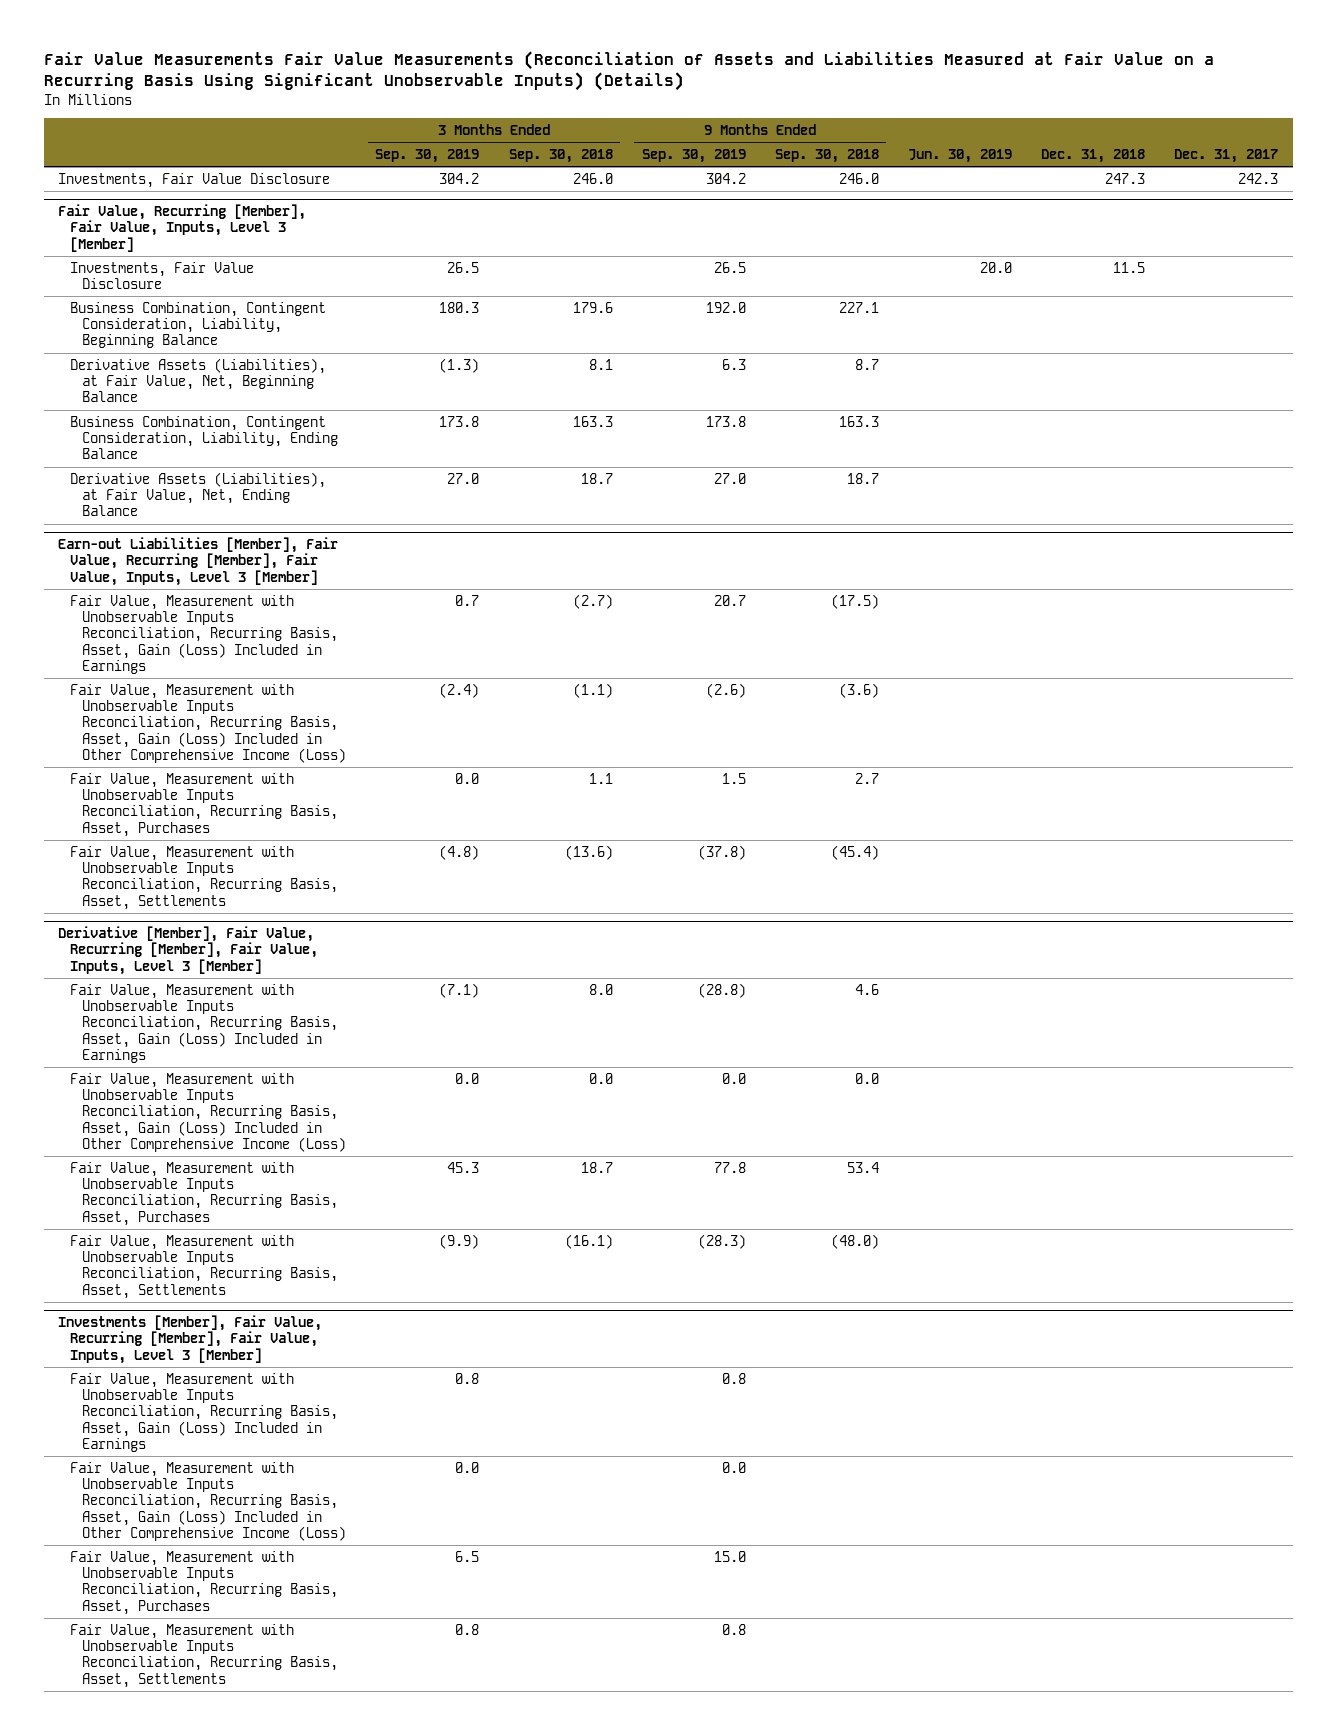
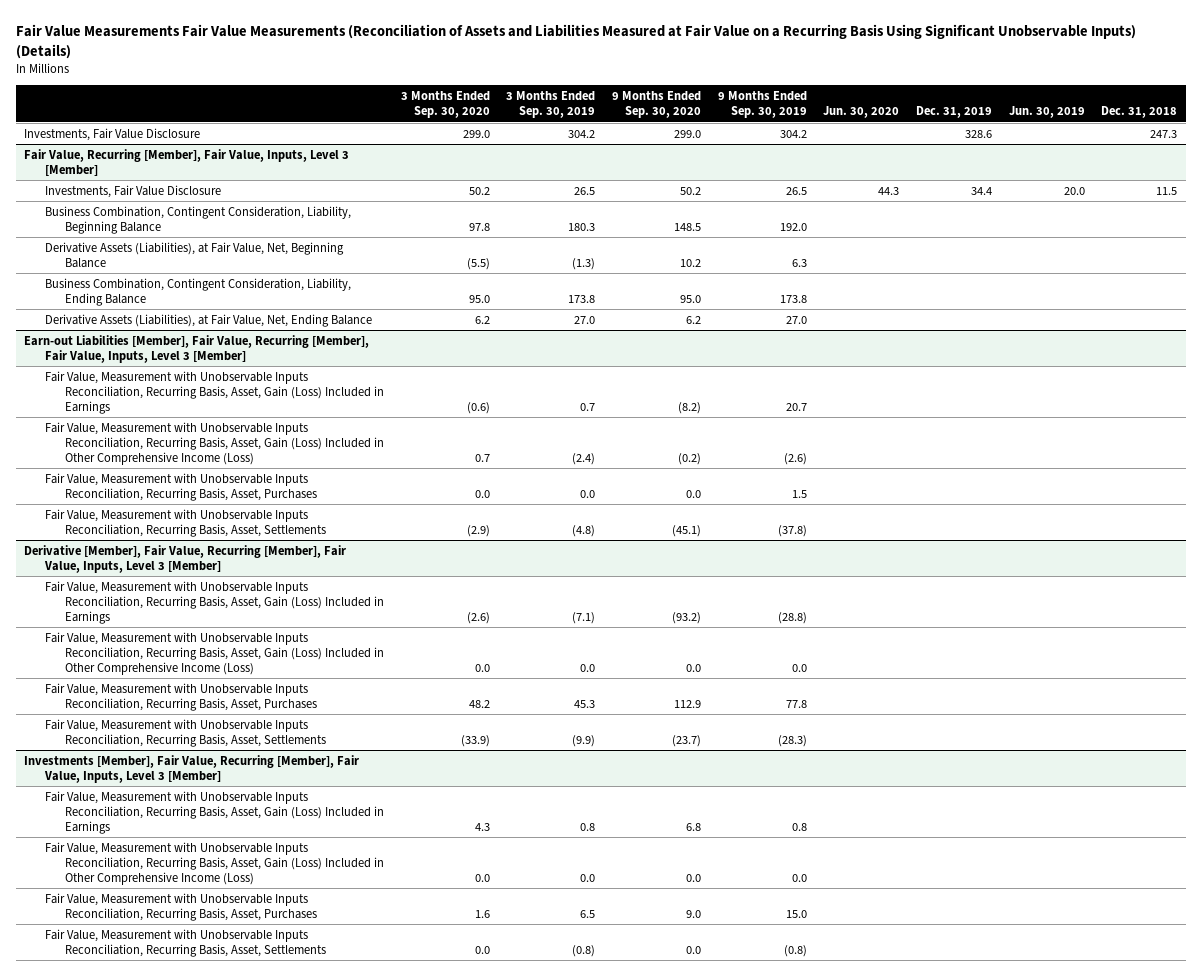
[508,149,613,164] Sep. 30, 2018 -> none
[774,149,879,164] Sep. 30, 2018 -> none
[1174,149,1279,164] Dec. 31, 2017 -> none
none -> [400,91,490,119] 3 Months Ended Sep. 30, 2020
none -> [611,91,701,119] 9 Months Ended Sep. 30, 2020
none -> [823,106,900,119] Jun. 30, 2020
none -> [915,106,992,119] Dec. 31, 2019
[455,1623,480,1635] 0.8 -> [572,944,596,957] (0.8)
[721,1623,746,1635] 0.8 -> [783,944,807,957] (0.8)

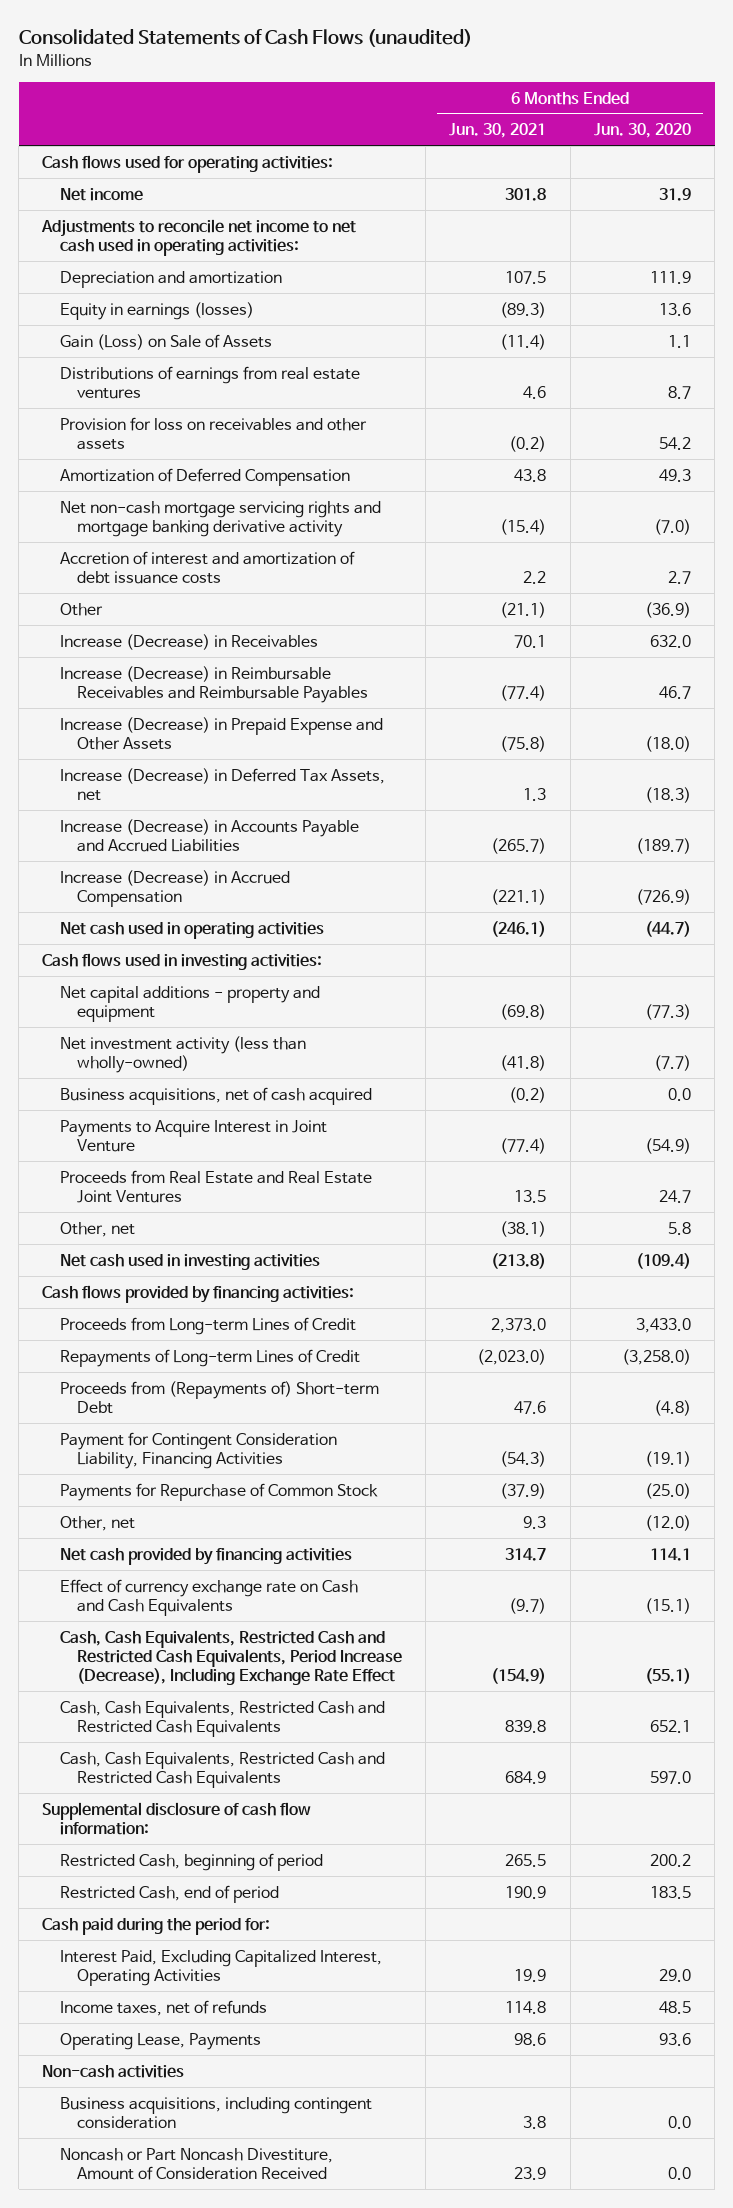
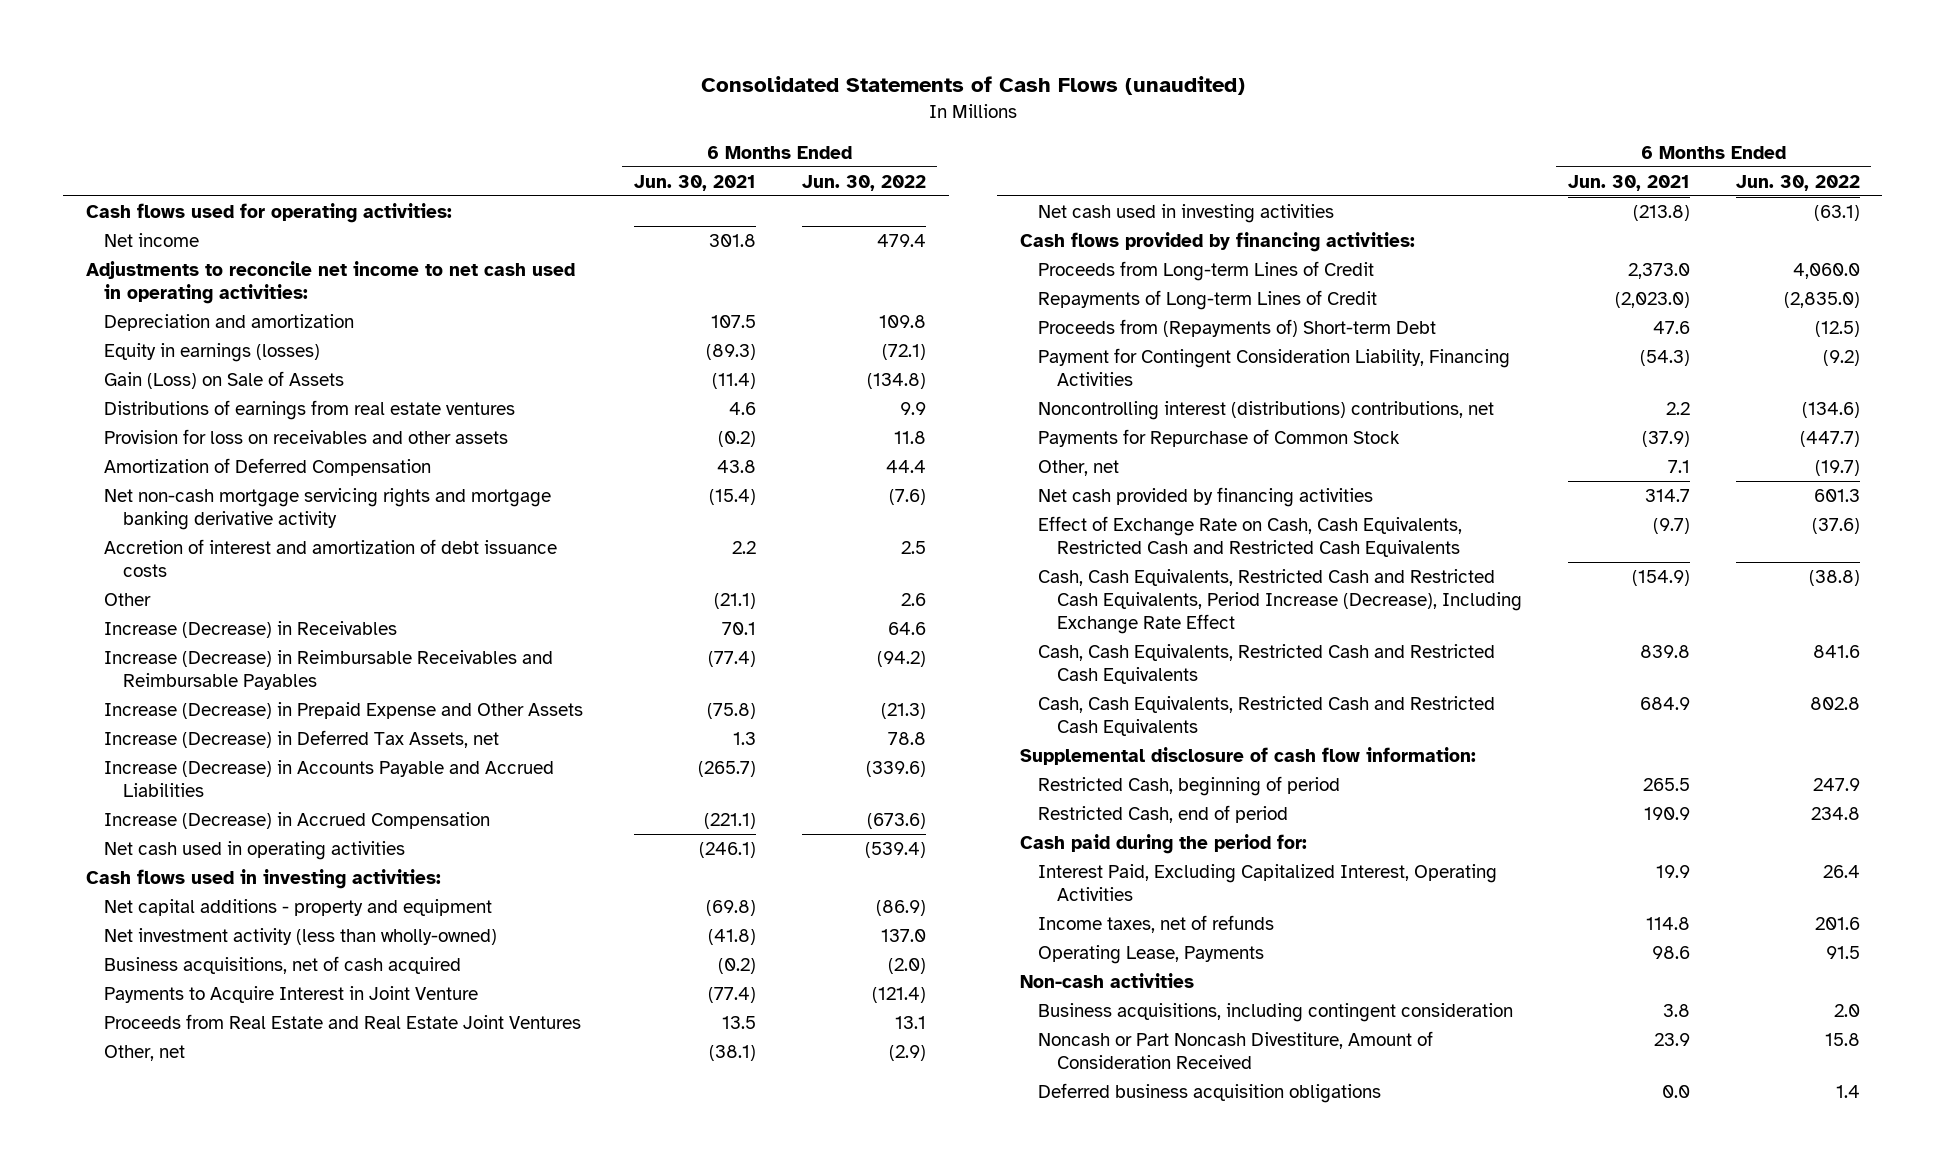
[593,123,691,139] Jun. 30, 2020 -> none
none -> [801,174,926,191] Jun. 30, 2022
none -> [1038,401,1495,421] Noncontrolling interest (distributions) contributions, net
[523,1515,547,1529] 9.3 -> [1667,460,1690,474] 7.1
[59,1578,358,1616] Effect of currency exchange rate on Cash and Cash Equivalents -> [1038,516,1463,558] Effect of Exchange Rate on Cash, Cash Equivalents, Restricted Cash and Restricted Cash Equivalents
none -> [1038,1083,1382,1104] Deferred business acquisition obligations

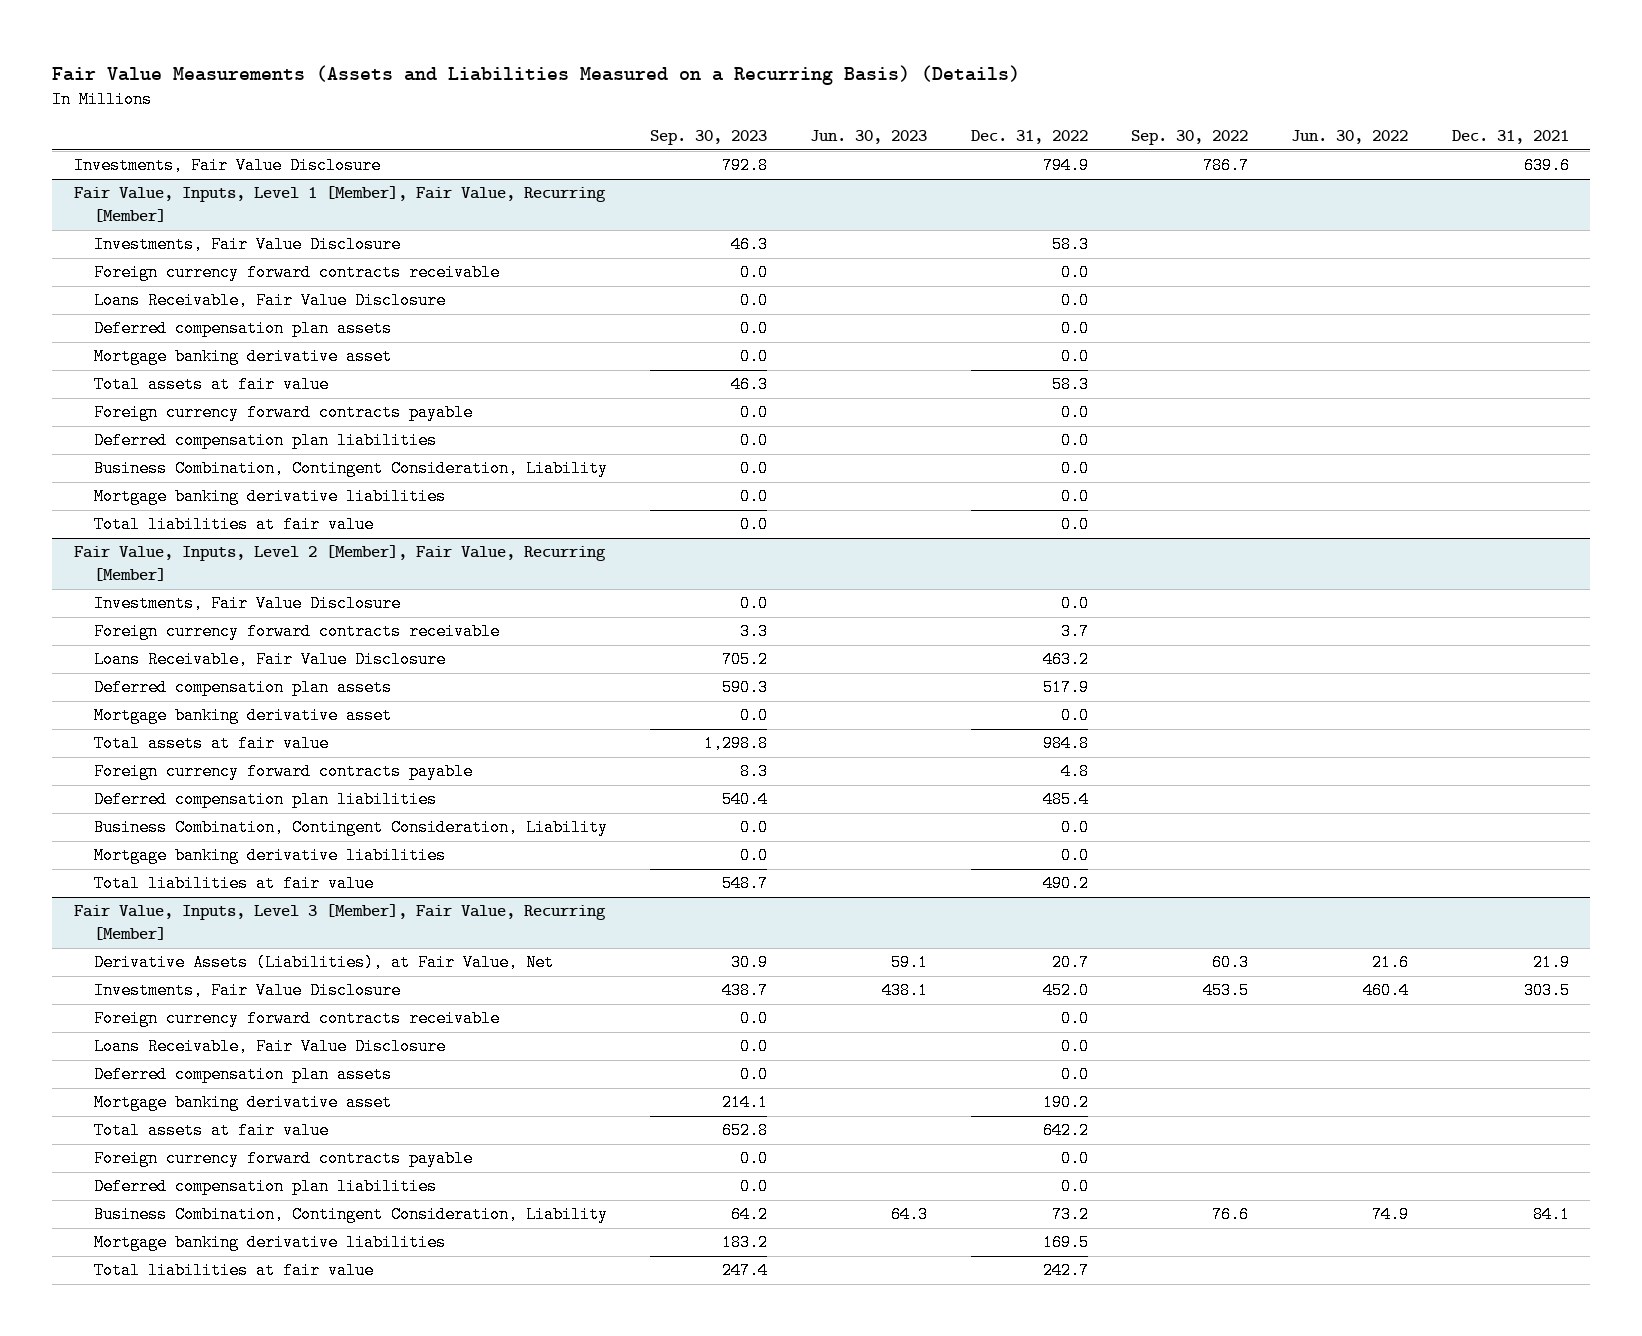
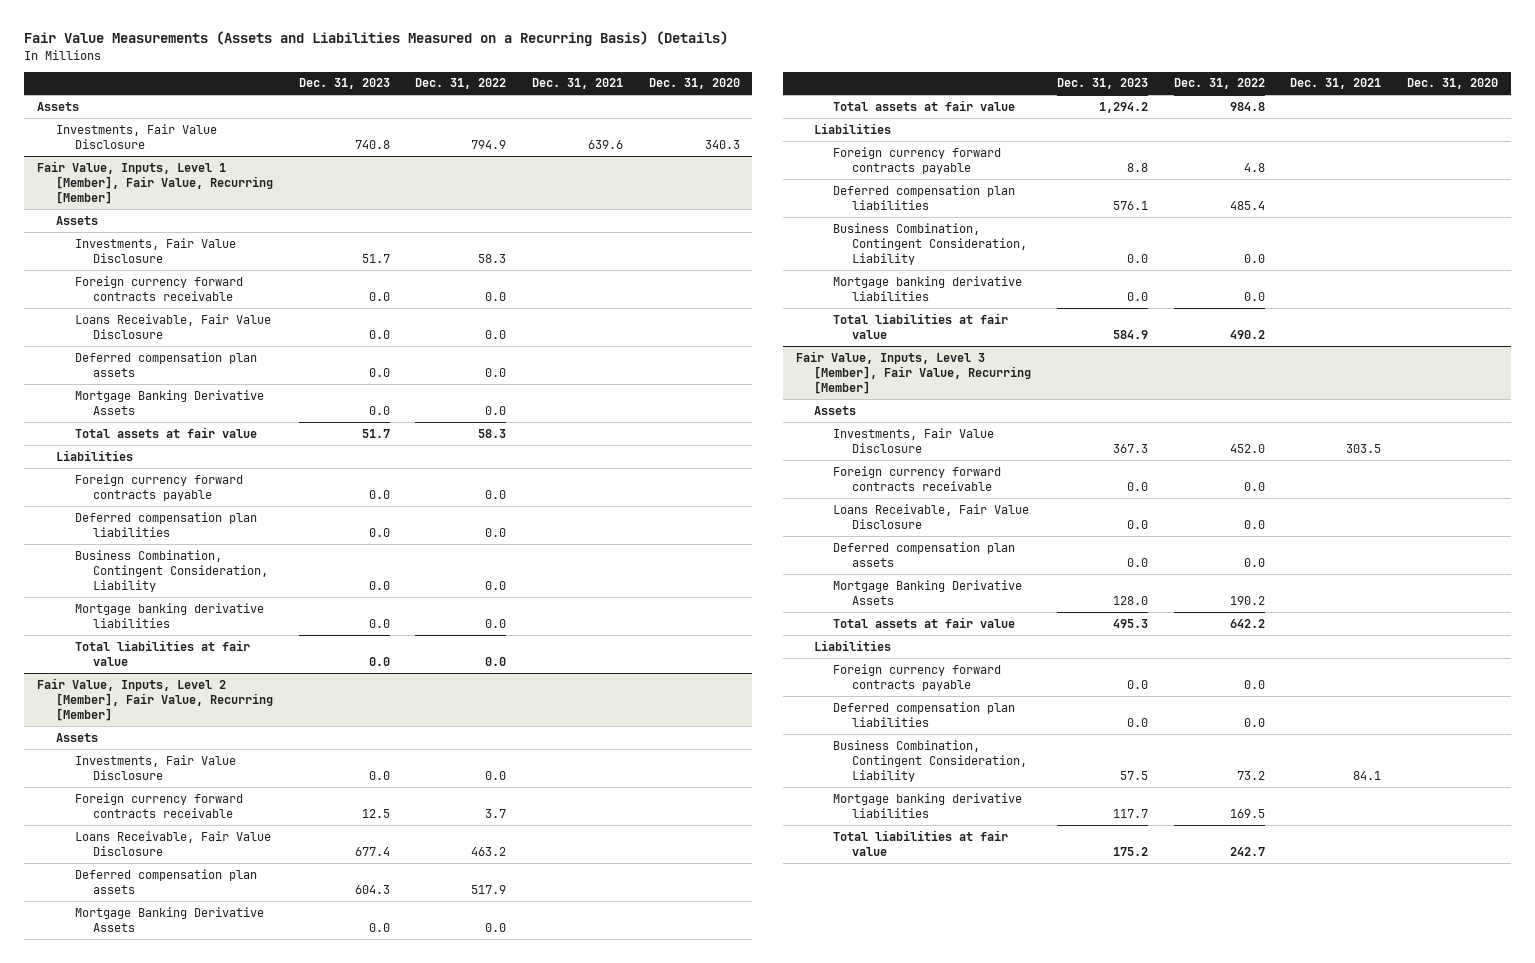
[650,129,768,145] Sep. 30, 2023 -> none
[810,129,928,144] Jun. 30, 2023 -> none
[1130,129,1248,145] Sep. 30, 2022 -> none
[1291,129,1409,144] Jun. 30, 2022 -> none
none -> [298,78,390,90] Dec. 31, 2023
none -> [648,78,740,90] Dec. 31, 2020
none -> [37,101,80,111] Assets
none -> [55,215,98,225] Assets
[93,348,392,366] Mortgage banking derivative asset -> [74,389,264,415] Mortgage Banking Derivative Assets
none -> [55,449,133,461] Liabilities
none -> [55,732,98,742] Assets
[93,707,392,725] Mortgage banking derivative asset -> [74,906,264,932] Mortgage Banking Derivative Assets
none -> [814,122,892,134] Liabilities
[93,954,554,972] Derivative Assets (Liabilities), at Fair Value, Net -> none
none -> [814,405,857,415] Assets
[93,1094,392,1112] Mortgage banking derivative asset -> [832,579,1022,605] Mortgage Banking Derivative Assets
none -> [814,639,892,651] Liabilities

